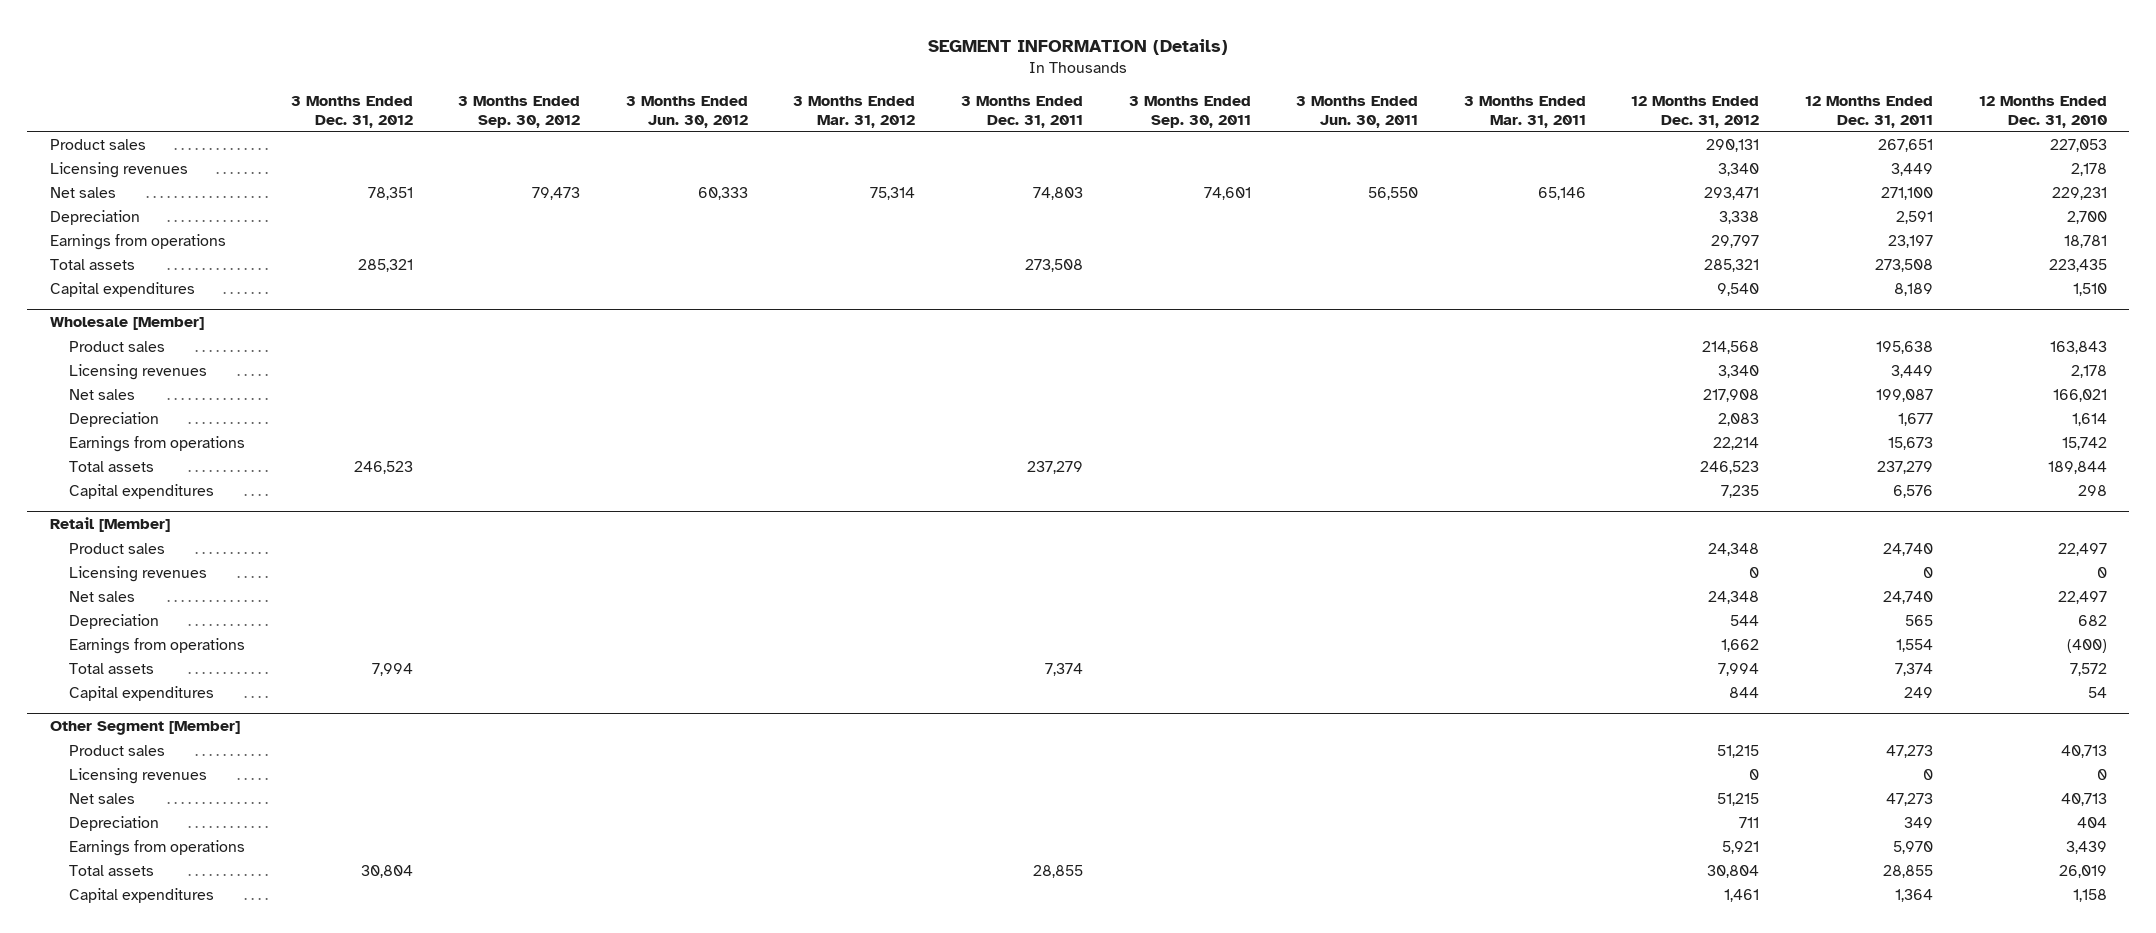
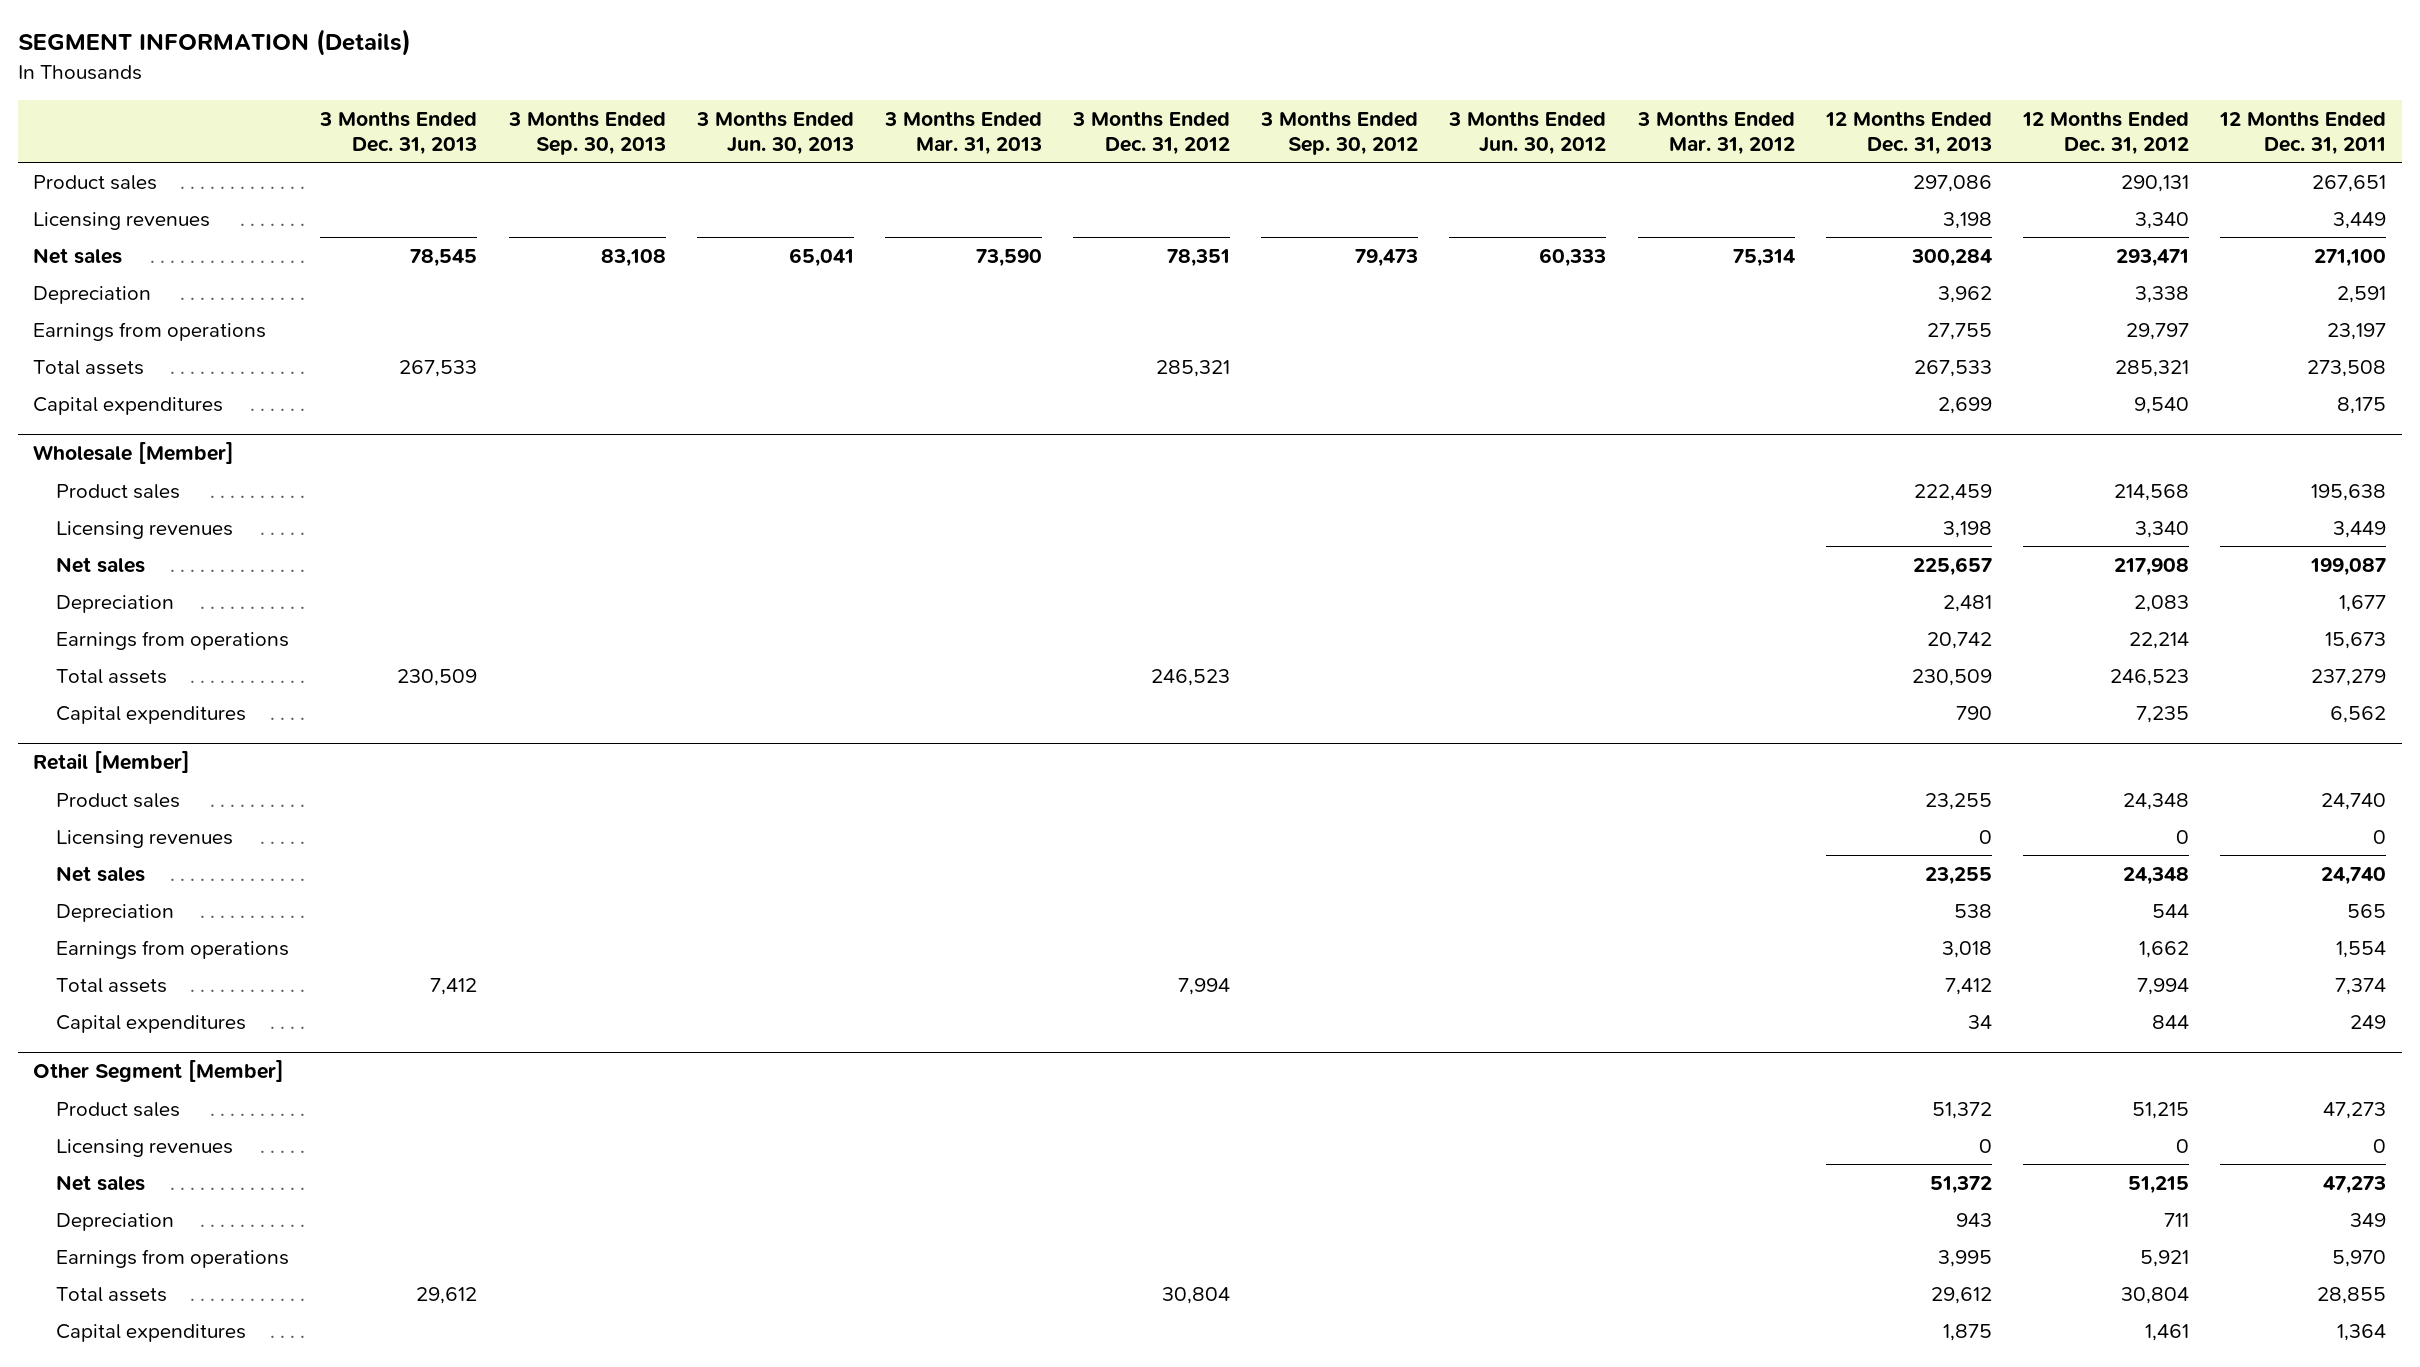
[961,96,1084,128] 3 Months Ended Dec. 31, 2011 -> none
[1128,96,1251,128] 3 Months Ended Sep. 30, 2011 -> none
[1296,96,1419,128] 3 Months Ended Jun. 30, 2011 -> none
[1463,96,1586,128] 3 Months Ended Mar. 31, 2011 -> none
[1978,96,2107,128] 12 Months Ended Dec. 31, 2010 -> none
none -> [319,110,478,156] 3 Months Ended Dec. 31, 2013
none -> [507,110,666,156] 3 Months Ended Sep. 30, 2013
none -> [695,110,854,156] 3 Months Ended Jun. 30, 2013
none -> [883,110,1042,156] 3 Months Ended Mar. 31, 2013
none -> [1824,110,1992,156] 12 Months Ended Dec. 31, 2013
[1893,282,1933,296] 8,189 -> [2337,396,2387,414] 8,175
[1892,484,1933,498] 6,576 -> [2330,705,2387,723] 6,562

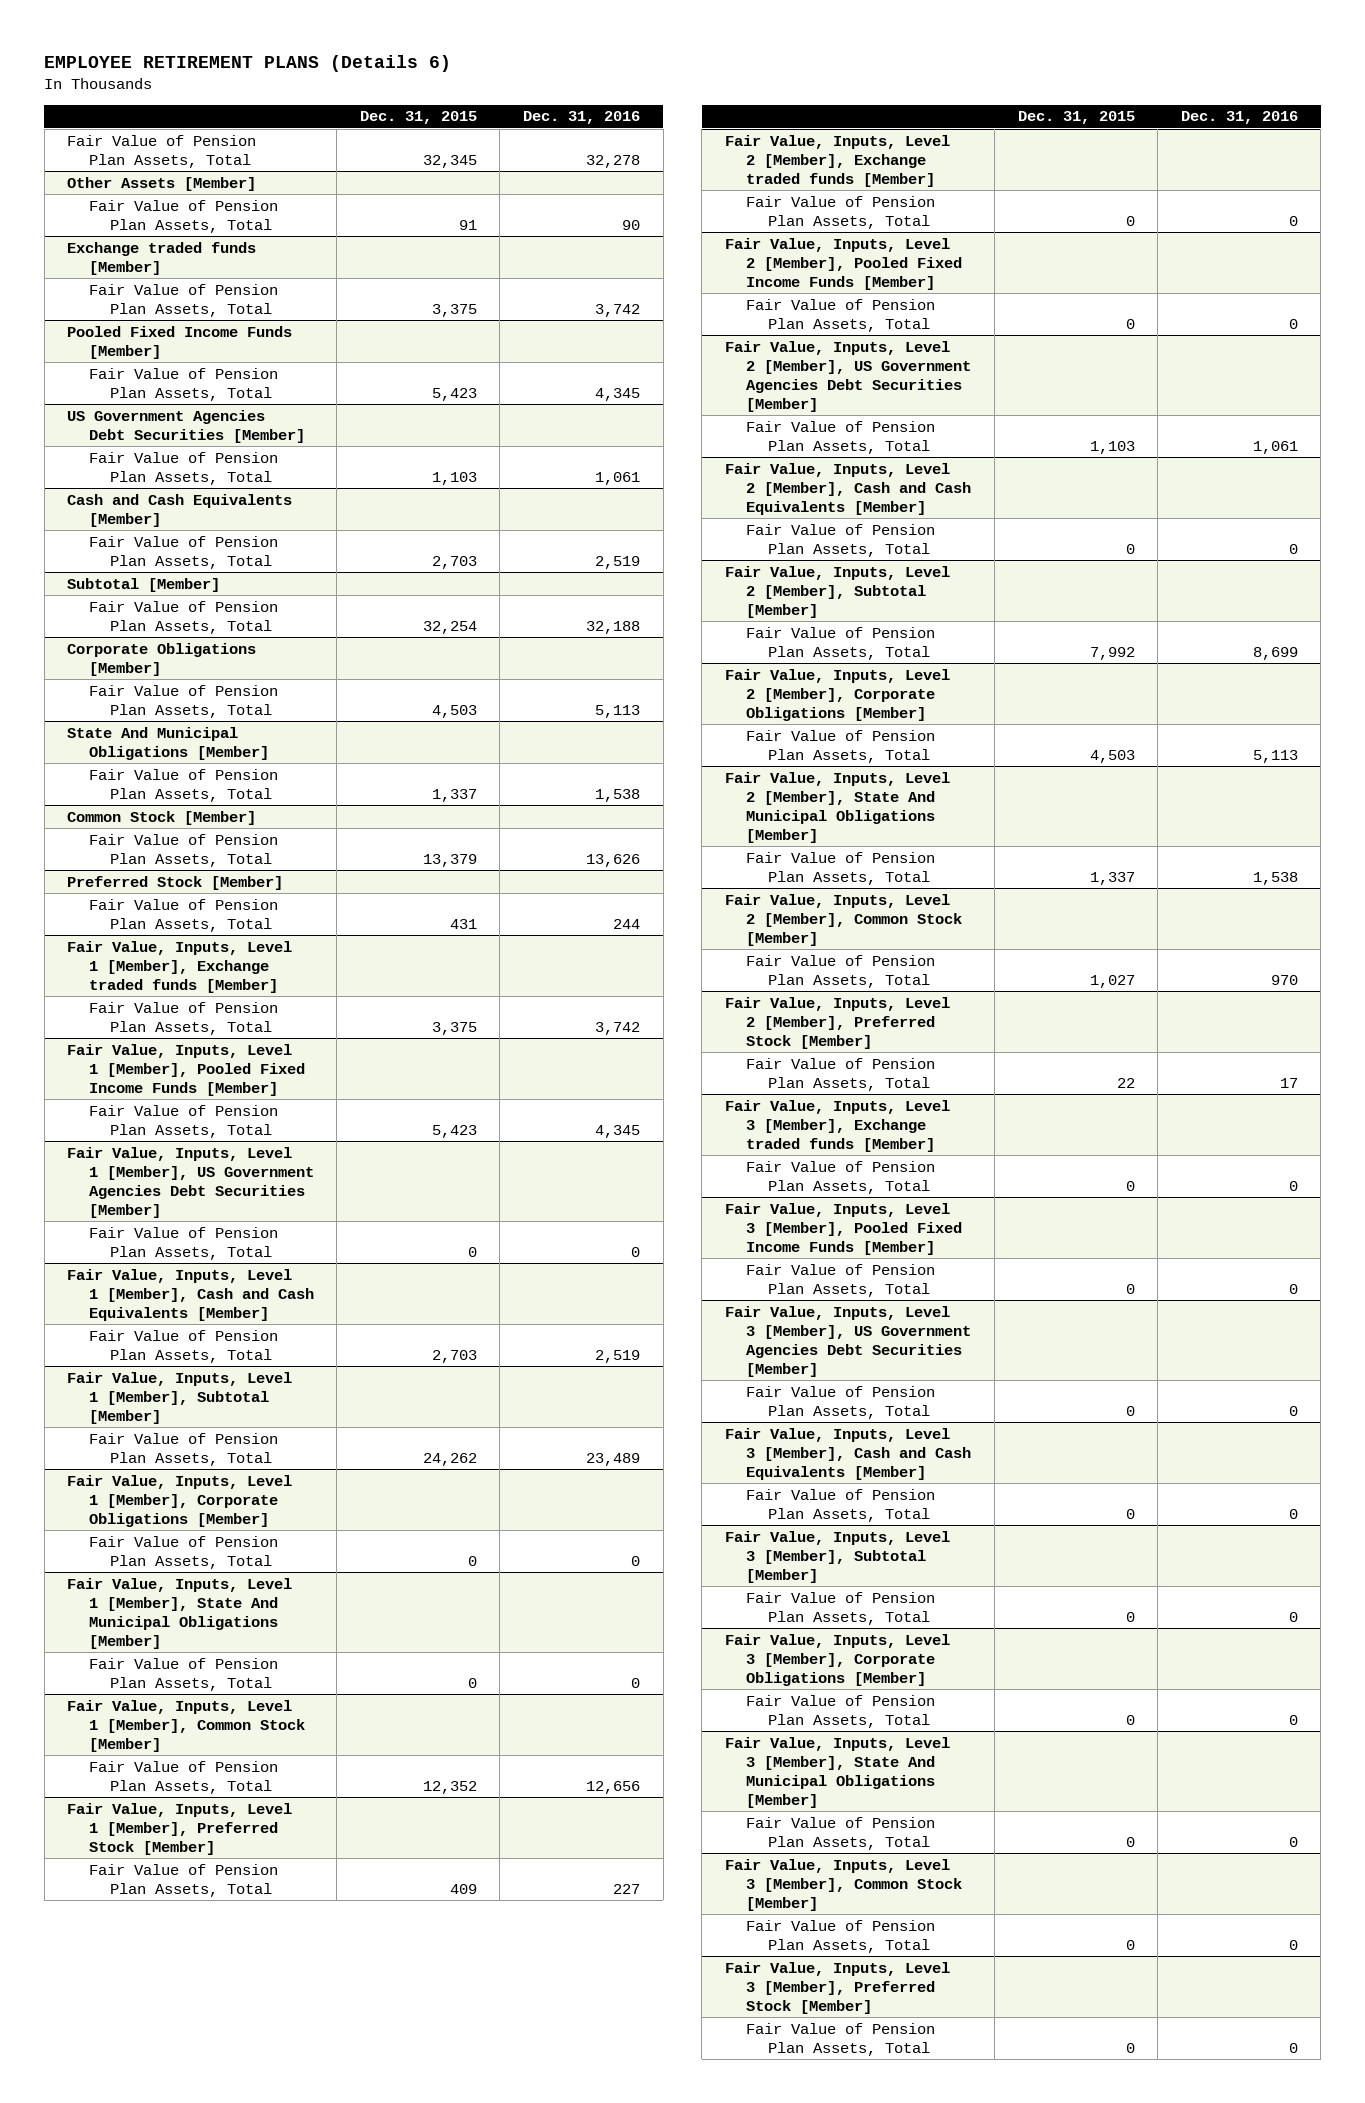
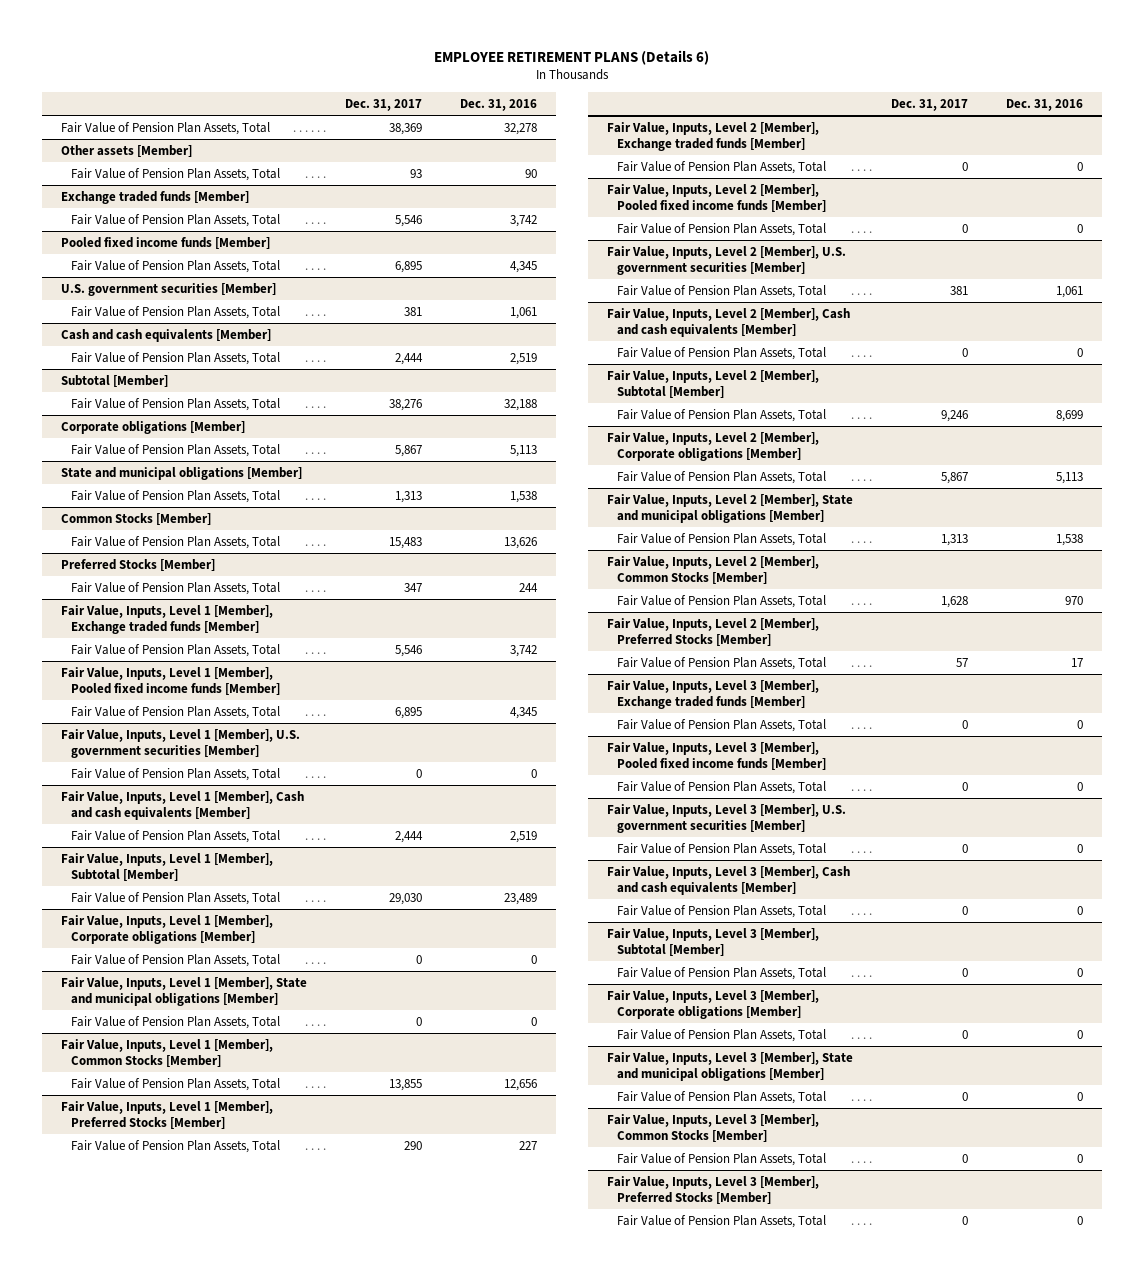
[359,111,477,125] Dec. 31, 2015 -> none
none -> [345,99,423,112] Dec. 31, 2017
[67,176,257,191] Other Assets [Member] -> [61,144,193,157] Other assets [Member]
[67,325,293,359] Pooled Fixed Income Funds [Member] -> [61,236,271,249] Pooled fixed income funds [Member]
[67,409,305,443] US Government Agencies Debt Securities [Member] -> [61,282,277,296] U.S. government securities [Member]
[67,493,293,527] Cash and Cash Equivalents [Member] -> [61,328,272,342] Cash and cash equivalents [Member]
[67,642,257,676] Corporate Obligations [Member] -> [61,420,246,434] Corporate obligations [Member]
[67,726,269,760] State And Municipal Obligations [Member] -> [61,466,303,480] State and municipal obligations [Member]
[67,810,257,825] Common Stock [Member] -> [61,512,212,525] Common Stocks [Member]
[67,875,284,890] Preferred Stock [Member] -> [61,558,216,571] Preferred Stocks [Member]
[67,1043,305,1096] Fair Value, Inputs, Level 1 [Member], Pooled Fixed Income Funds [Member] -> [61,666,281,695] Fair Value, Inputs, Level 1 [Member], Pooled fixed income funds [Member]
[67,1146,314,1218] Fair Value, Inputs, Level 1 [Member], US Government Agencies Debt Securities [Member] -> [61,728,301,758] Fair Value, Inputs, Level 1 [Member], U.S. government securities [Member]
[67,1268,314,1321] Fair Value, Inputs, Level 1 [Member], Cash and Cash Equivalents [Member] -> [61,790,305,820] Fair Value, Inputs, Level 1 [Member], Cash and cash equivalents [Member]
[67,1474,293,1527] Fair Value, Inputs, Level 1 [Member], Corporate Obligations [Member] -> [61,914,274,944] Fair Value, Inputs, Level 1 [Member], Corporate obligations [Member]
[67,1577,293,1649] Fair Value, Inputs, Level 1 [Member], State And Municipal Obligations [Member] -> [61,976,308,1006] Fair Value, Inputs, Level 1 [Member], State and municipal obligations [Member]
[67,1699,305,1752] Fair Value, Inputs, Level 1 [Member], Common Stock [Member] -> [61,1038,274,1067] Fair Value, Inputs, Level 1 [Member], Common Stocks [Member]
[67,1802,293,1855] Fair Value, Inputs, Level 1 [Member], Preferred Stock [Member] -> [61,1100,274,1129] Fair Value, Inputs, Level 1 [Member], Preferred Stocks [Member]
[724,237,963,290] Fair Value, Inputs, Level 2 [Member], Pooled Fixed Income Funds [Member] -> [607,183,827,212] Fair Value, Inputs, Level 2 [Member], Pooled fixed income funds [Member]
[724,340,972,412] Fair Value, Inputs, Level 2 [Member], US Government Agencies Debt Securities [Member] -> [607,245,847,275] Fair Value, Inputs, Level 2 [Member], U.S. government securities [Member]
[724,462,972,515] Fair Value, Inputs, Level 2 [Member], Cash and Cash Equivalents [Member] -> [607,307,851,337] Fair Value, Inputs, Level 2 [Member], Cash and cash equivalents [Member]
[724,668,950,721] Fair Value, Inputs, Level 2 [Member], Corporate Obligations [Member] -> [607,431,820,461] Fair Value, Inputs, Level 2 [Member], Corporate obligations [Member]
[724,771,950,843] Fair Value, Inputs, Level 2 [Member], State And Municipal Obligations [Member] -> [607,493,854,523] Fair Value, Inputs, Level 2 [Member], State and municipal obligations [Member]
[724,893,963,946] Fair Value, Inputs, Level 2 [Member], Common Stock [Member] -> [607,555,820,584] Fair Value, Inputs, Level 2 [Member], Common Stocks [Member]
[724,996,950,1049] Fair Value, Inputs, Level 2 [Member], Preferred Stock [Member] -> [607,617,820,646] Fair Value, Inputs, Level 2 [Member], Preferred Stocks [Member]
[724,1202,963,1255] Fair Value, Inputs, Level 3 [Member], Pooled Fixed Income Funds [Member] -> [607,741,827,770] Fair Value, Inputs, Level 3 [Member], Pooled fixed income funds [Member]
[724,1305,972,1377] Fair Value, Inputs, Level 3 [Member], US Government Agencies Debt Securities [Member] -> [607,803,847,833] Fair Value, Inputs, Level 3 [Member], U.S. government securities [Member]
[724,1427,972,1480] Fair Value, Inputs, Level 3 [Member], Cash and Cash Equivalents [Member] -> [607,865,851,895] Fair Value, Inputs, Level 3 [Member], Cash and cash equivalents [Member]
[724,1633,950,1686] Fair Value, Inputs, Level 3 [Member], Corporate Obligations [Member] -> [607,989,820,1019] Fair Value, Inputs, Level 3 [Member], Corporate obligations [Member]
[724,1736,950,1808] Fair Value, Inputs, Level 3 [Member], State And Municipal Obligations [Member] -> [607,1051,854,1081] Fair Value, Inputs, Level 3 [Member], State and municipal obligations [Member]
[724,1858,963,1911] Fair Value, Inputs, Level 3 [Member], Common Stock [Member] -> [607,1113,820,1142] Fair Value, Inputs, Level 3 [Member], Common Stocks [Member]
[724,1961,950,2014] Fair Value, Inputs, Level 3 [Member], Preferred Stock [Member] -> [607,1175,820,1204] Fair Value, Inputs, Level 3 [Member], Preferred Stocks [Member]

